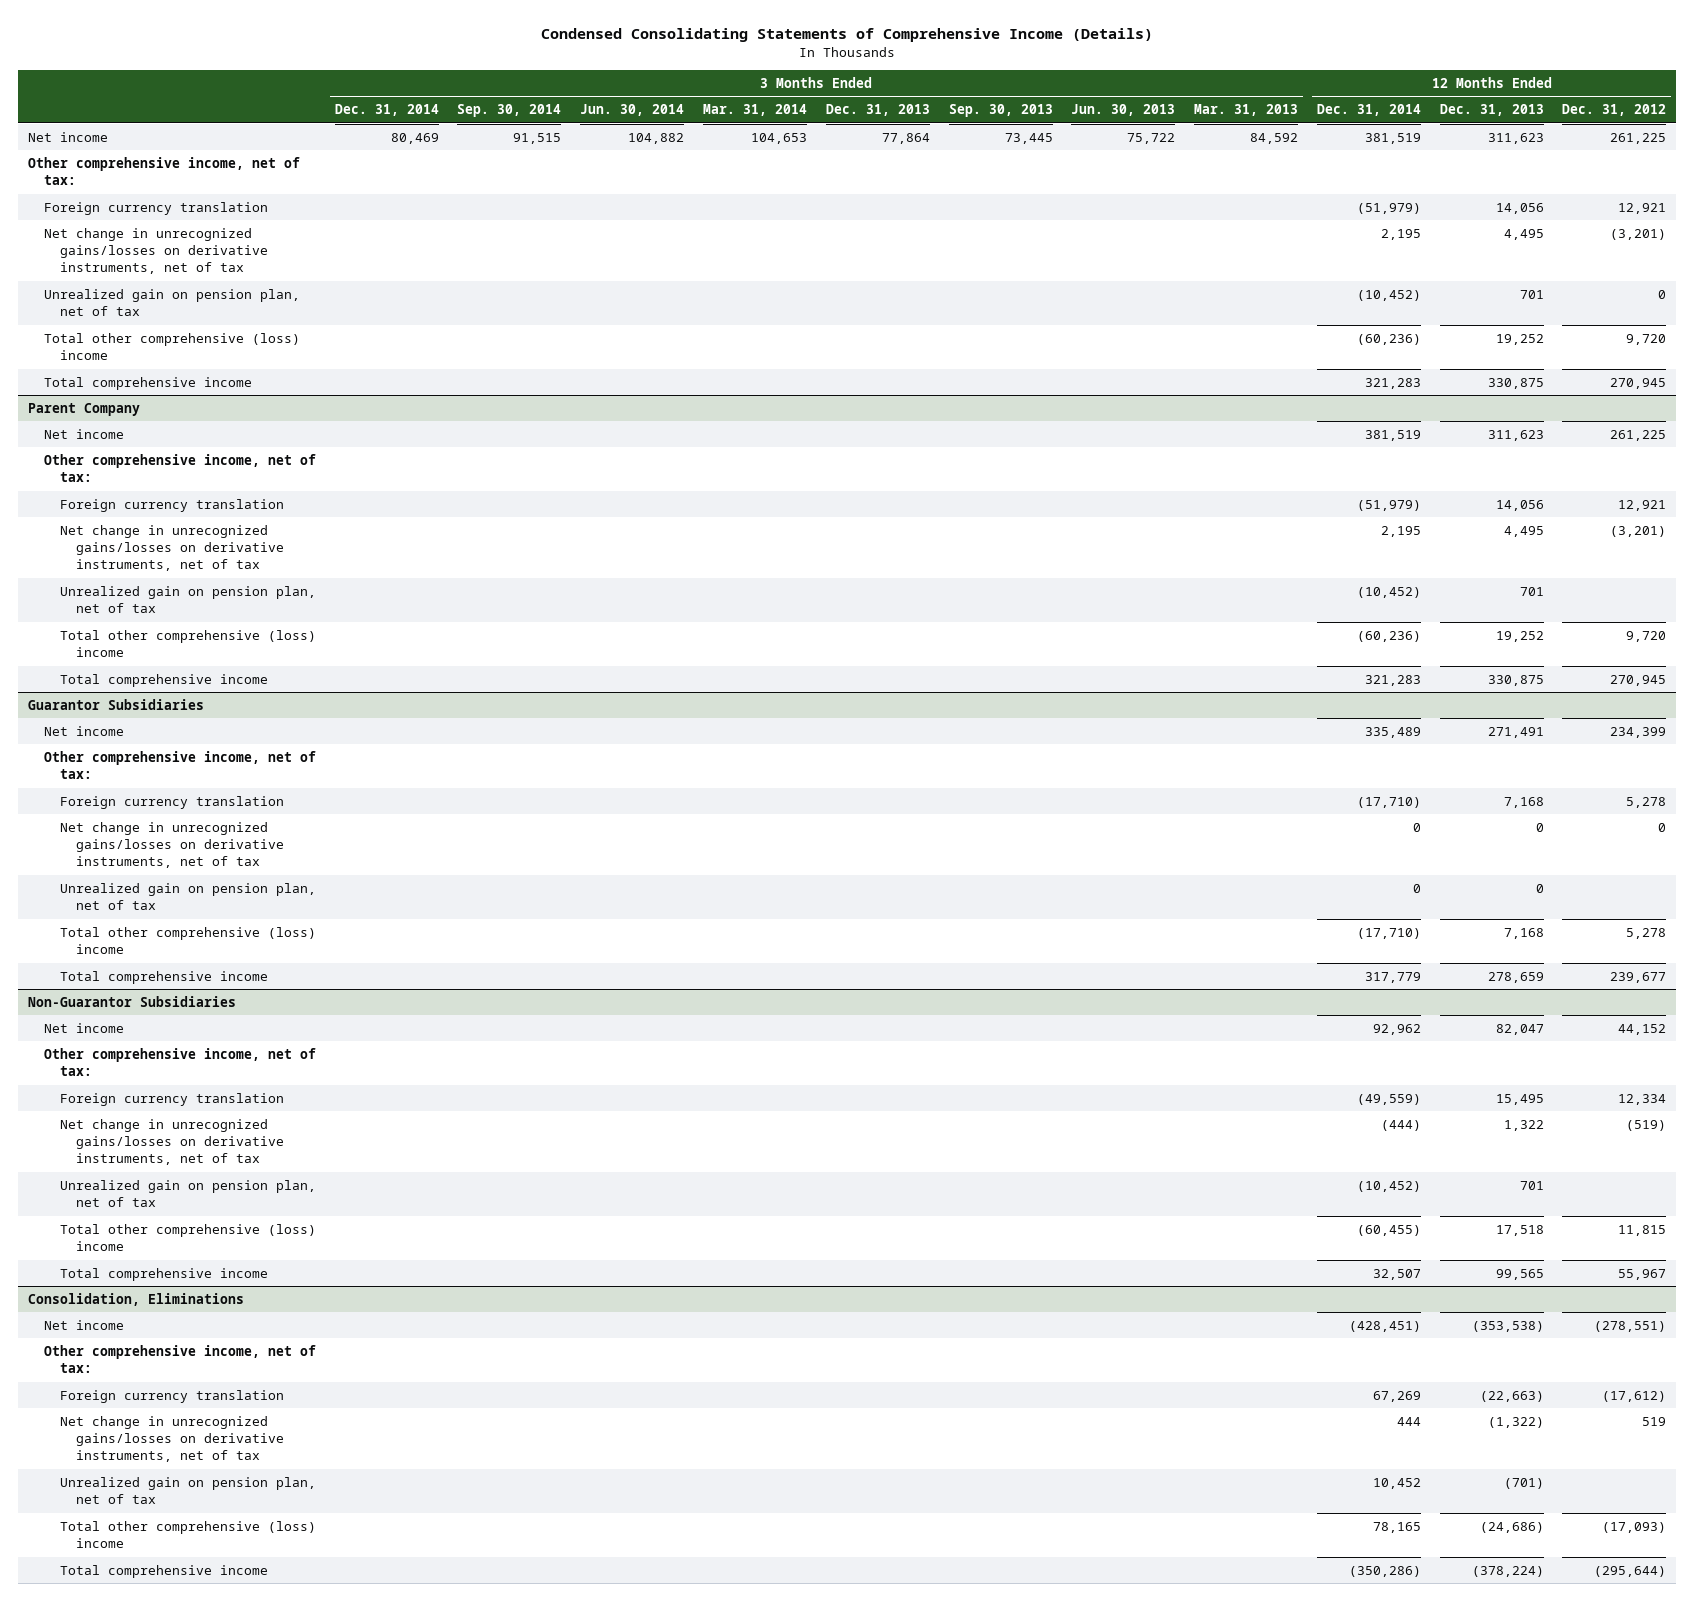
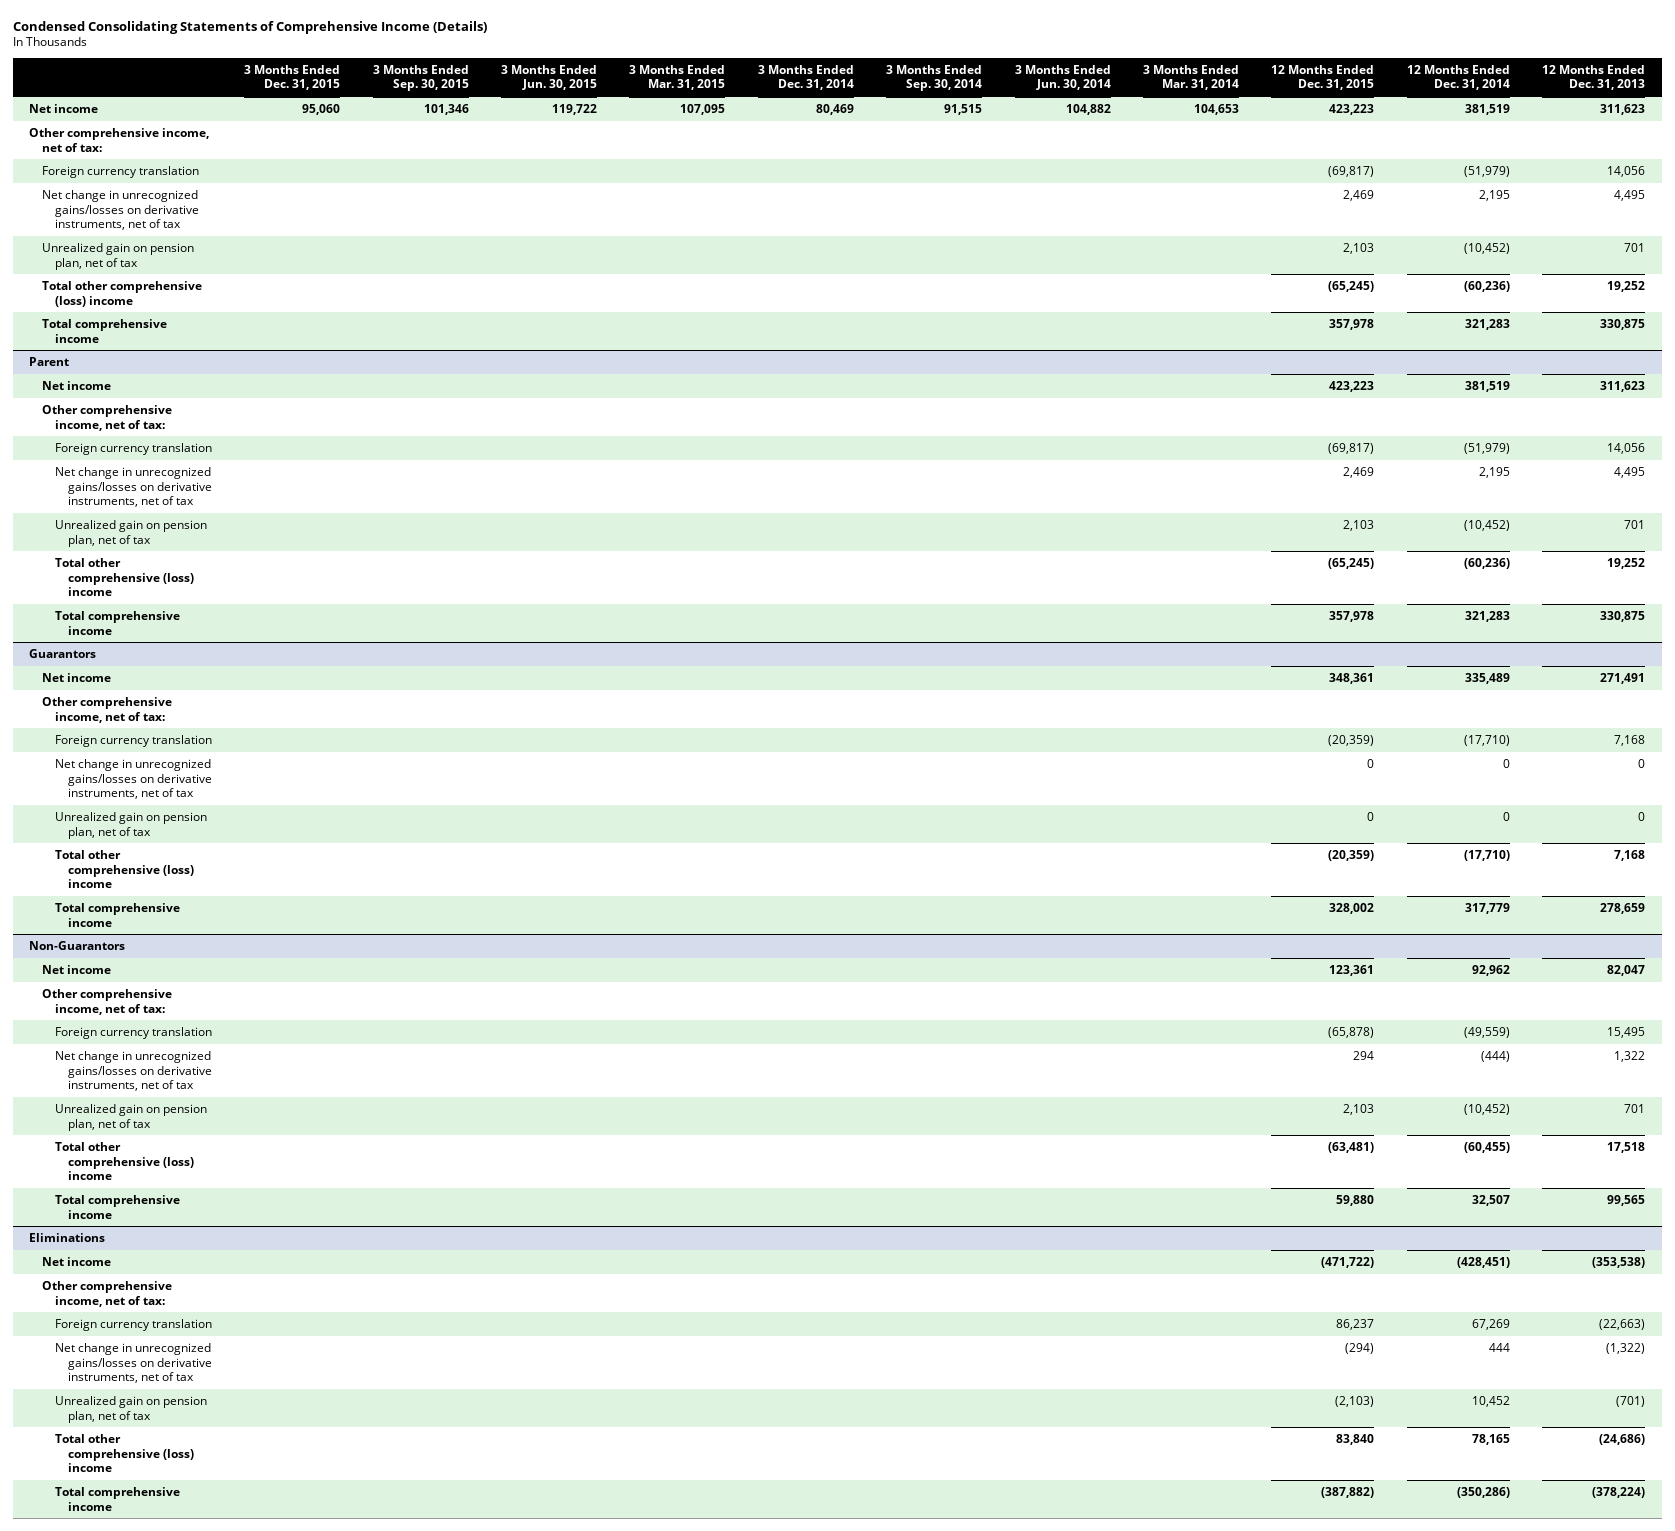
[825,104,930,117] Dec. 31, 2013 -> none
[948,104,1053,118] Sep. 30, 2013 -> none
[1071,104,1176,117] Jun. 30, 2013 -> none
[1194,104,1299,117] Mar. 31, 2013 -> none
[1562,104,1667,117] Dec. 31, 2012 -> none
none -> [244,64,341,91] 3 Months Ended Dec. 31, 2015
none -> [372,64,469,92] 3 Months Ended Sep. 30, 2015
none -> [501,64,598,91] 3 Months Ended Jun. 30, 2015
none -> [629,64,726,91] 3 Months Ended Mar. 31, 2015
none -> [1271,64,1375,91] 12 Months Ended Dec. 31, 2015
[27,402,140,416] Parent Company -> [29,356,70,366] Parent
[27,698,204,710] Guarantor Subsidiaries -> [29,648,97,658] Guarantors
[27,995,236,1007] Non-Guarantor Subsidiaries -> [29,940,126,950] Non-Guarantors
[27,1292,244,1306] Consolidation, Eliminations -> [29,1232,106,1242] Eliminations

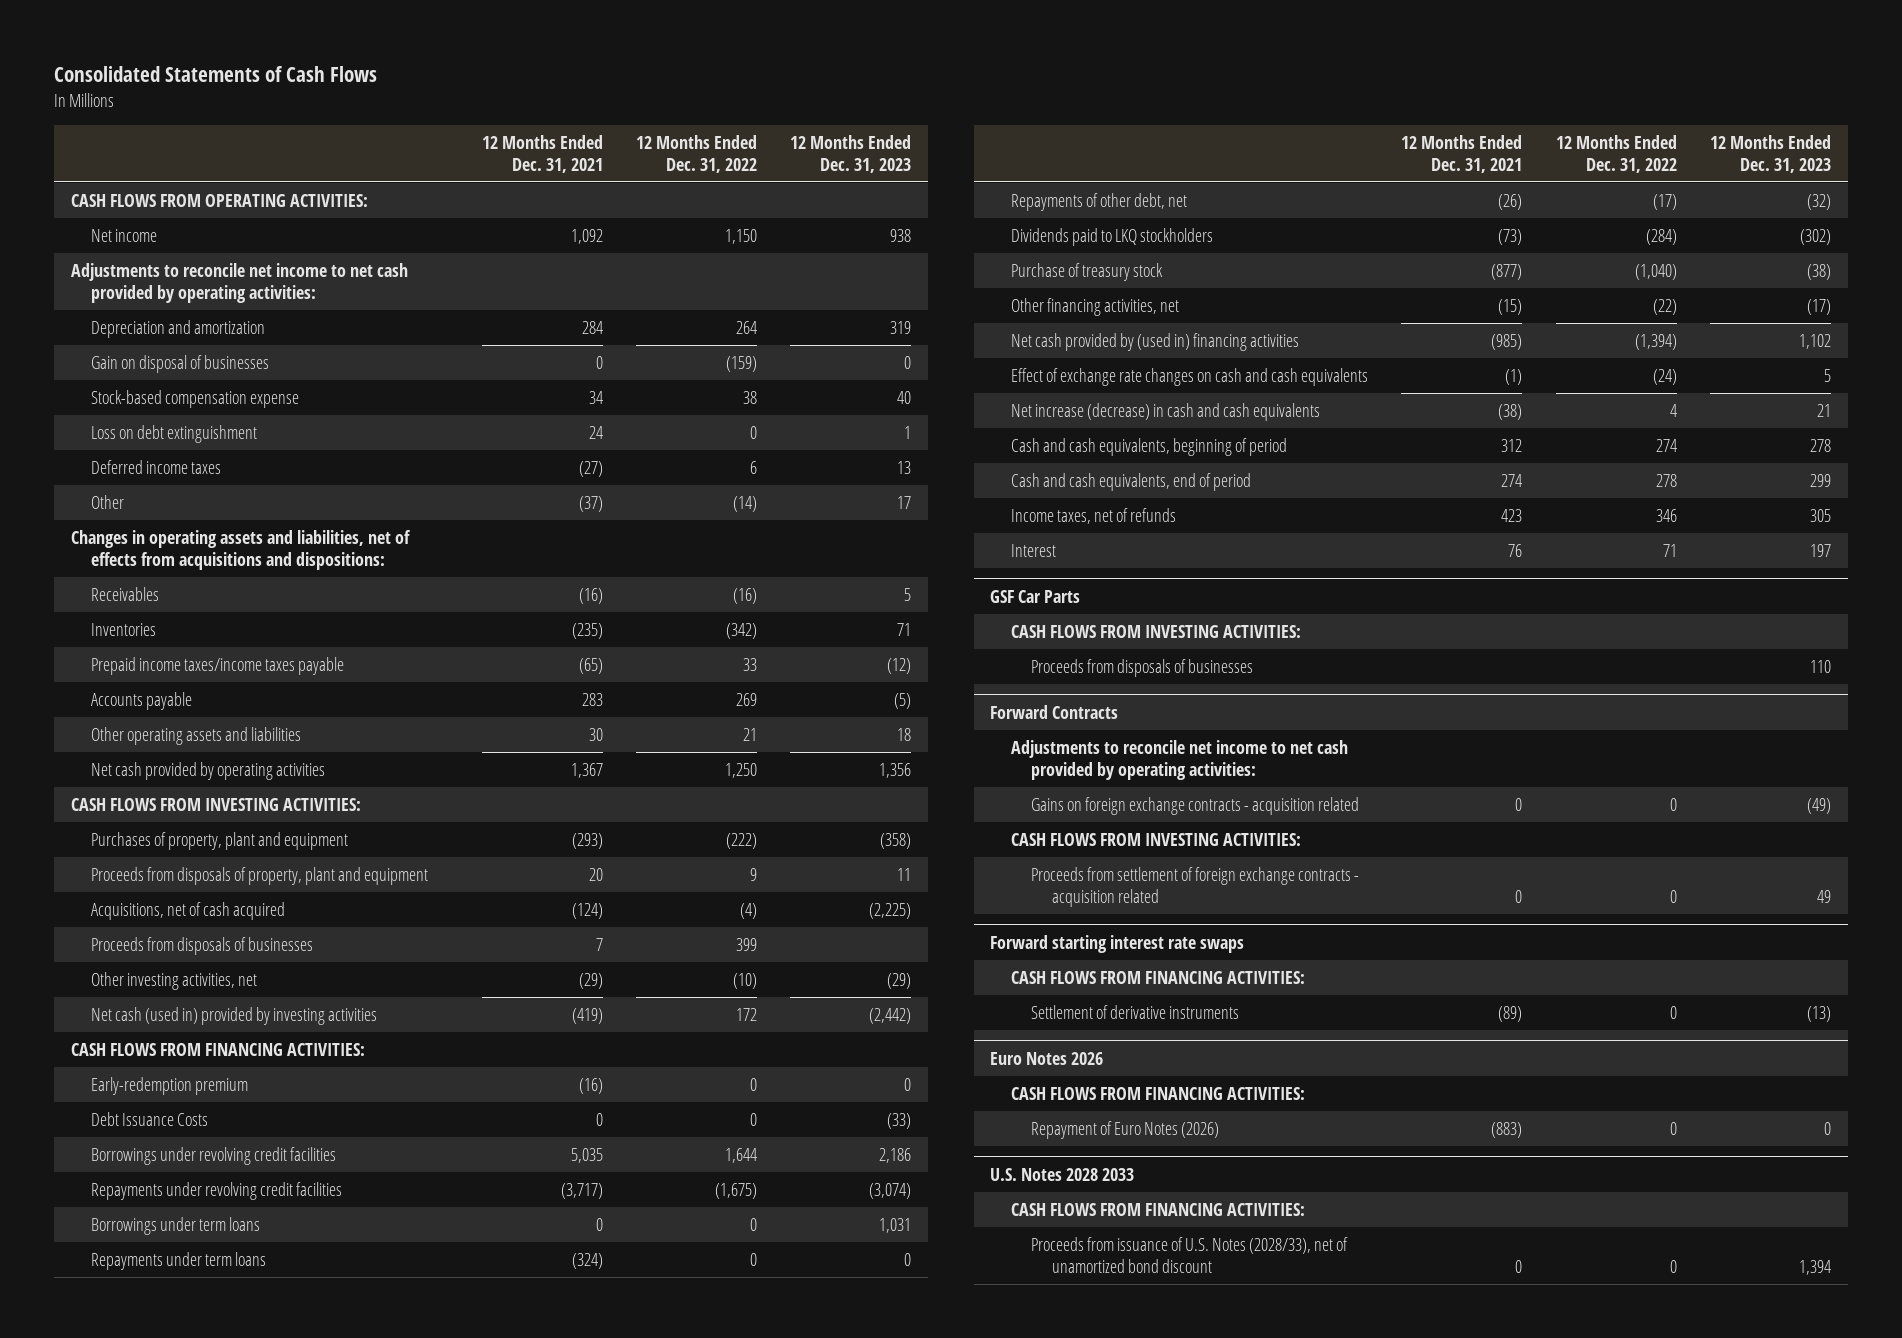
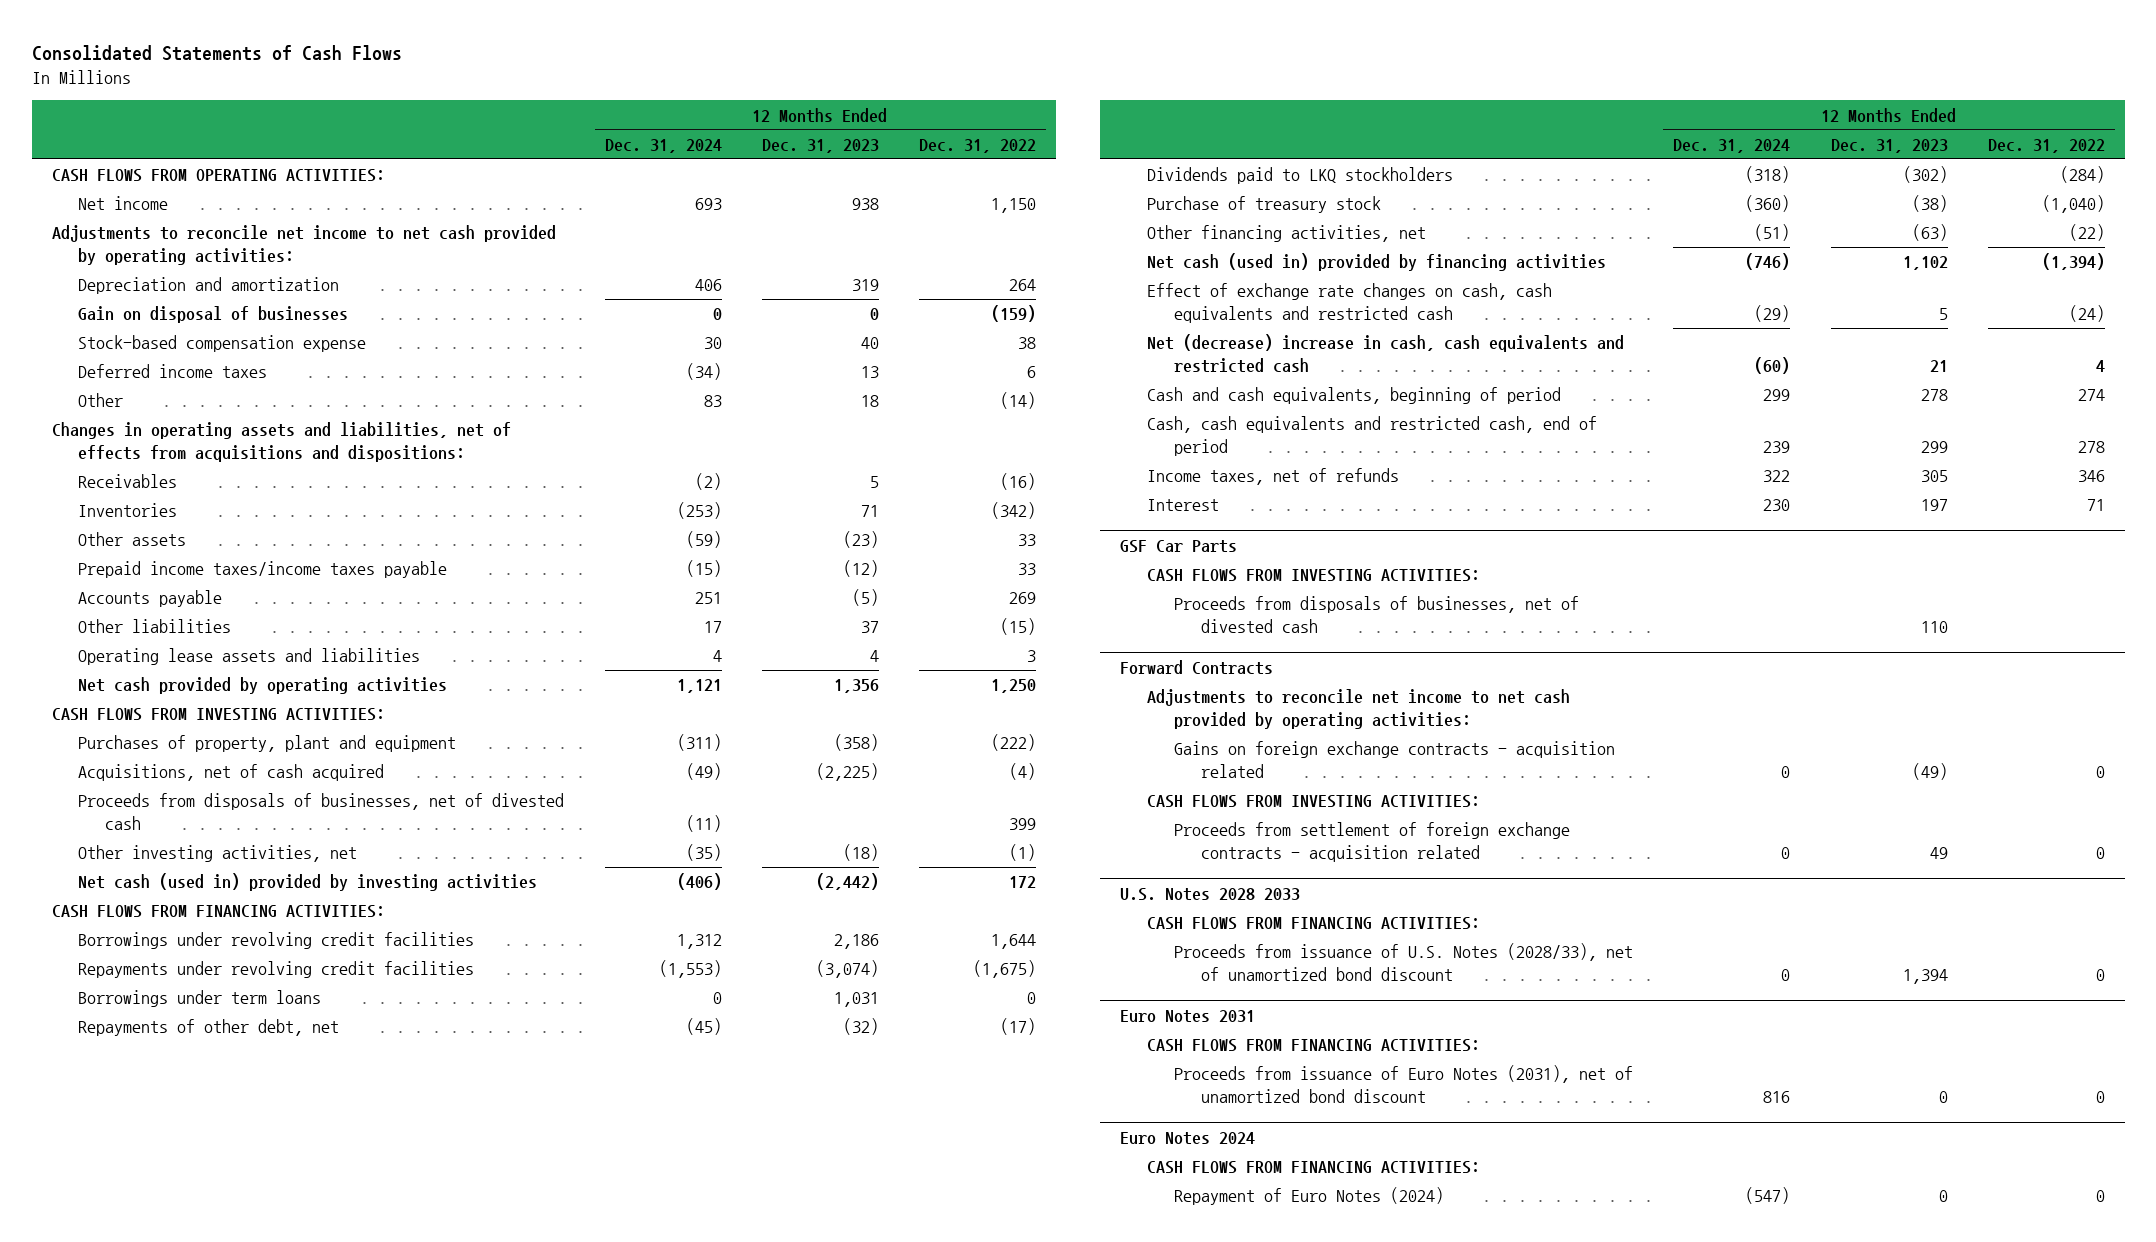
[481,134,603,173] 12 Months Ended Dec. 31, 2021 -> none
none -> [604,138,722,153] Dec. 31, 2024
[91,424,258,443] Loss on debt extinguishment -> none
[897,495,912,509] 17 -> [860,395,879,408] 18
none -> [78,532,187,547] Other assets
none -> [78,619,232,634] Other liabilities
[91,726,302,745] Other operating assets and liabilities -> [78,648,421,666] Operating lease assets and liabilities
[743,727,758,741] 21 -> [1027,650,1037,663] 3
[897,727,912,741] 18 -> [869,650,879,663] 4
[91,866,429,885] Proceeds from disposals of property, plant and equipment -> none
[91,936,314,955] Proceeds from disposals of businesses -> [78,793,565,830] Proceeds from disposals of businesses, net of divested cash
[733,972,758,989] (10) -> [1009,844,1037,862] (1)
[887,972,912,989] (29) -> [842,844,879,862] (18)
[91,1076,249,1095] Early-redemption premium -> none
[91,1111,209,1126] Debt Issuance Costs -> none
[91,1251,267,1270] Repayments under term loans -> none
[1806,298,1831,315] (17) -> [1911,224,1948,242] (63)
[1010,332,1299,351] Net cash provided by (used in) financing activities -> [1147,253,1607,272] Net cash (used in) provided by financing activities
[1010,367,1368,386] Effect of exchange rate changes on cash and cash equivalents -> [1147,283,1553,323] Effect of exchange rate changes on cash, cash equivalents and restricted cash
[1010,402,1320,421] Net increase (decrease) in cash and cash equivalents -> [1147,334,1625,373] Net (decrease) increase in cash, cash equivalents and restricted cash
[1010,472,1251,491] Cash and cash equivalents, end of period -> [1147,416,1598,456] Cash, cash equivalents and restricted cash, end of period
[1031,658,1254,677] Proceeds from disposals of businesses -> [1173,596,1579,633] Proceeds from disposals of businesses, net of divested cash
[990,934,1245,953] Forward starting interest rate swaps -> none
[1010,970,1305,984] CASH FLOWS FROM FINANCING ACTIVITIES: -> none
[1031,1004,1240,1019] Settlement of derivative instruments -> none
[990,1051,1104,1065] Euro Notes 2026 -> none
[1010,1086,1305,1100] CASH FLOWS FROM FINANCING ACTIVITIES: -> none
[1031,1120,1220,1139] Repayment of Euro Notes (2026) -> none
none -> [1120,1009,1256,1023] Euro Notes 2031
none -> [1147,1039,1481,1053] CASH FLOWS FROM FINANCING ACTIVITIES:
none -> [1173,1065,1633,1103] Proceeds from issuance of Euro Notes (2031), net of unamortized bond discount
none -> [1120,1131,1256,1145] Euro Notes 2024
none -> [1147,1161,1481,1175] CASH FLOWS FROM FINANCING ACTIVITIES:
none -> [1173,1187,1444,1206] Repayment of Euro Notes (2024)

